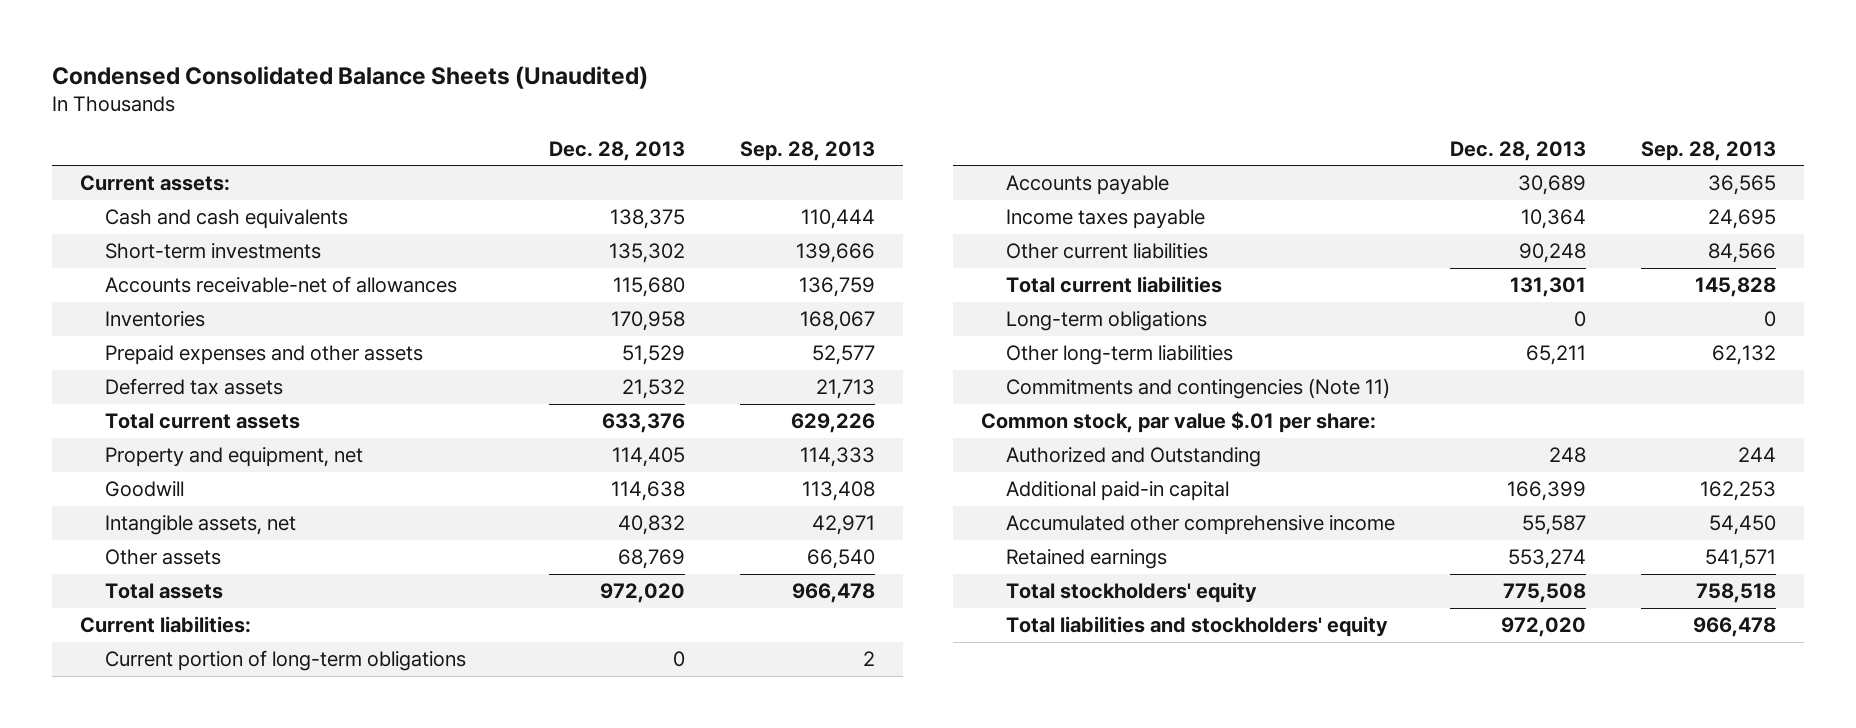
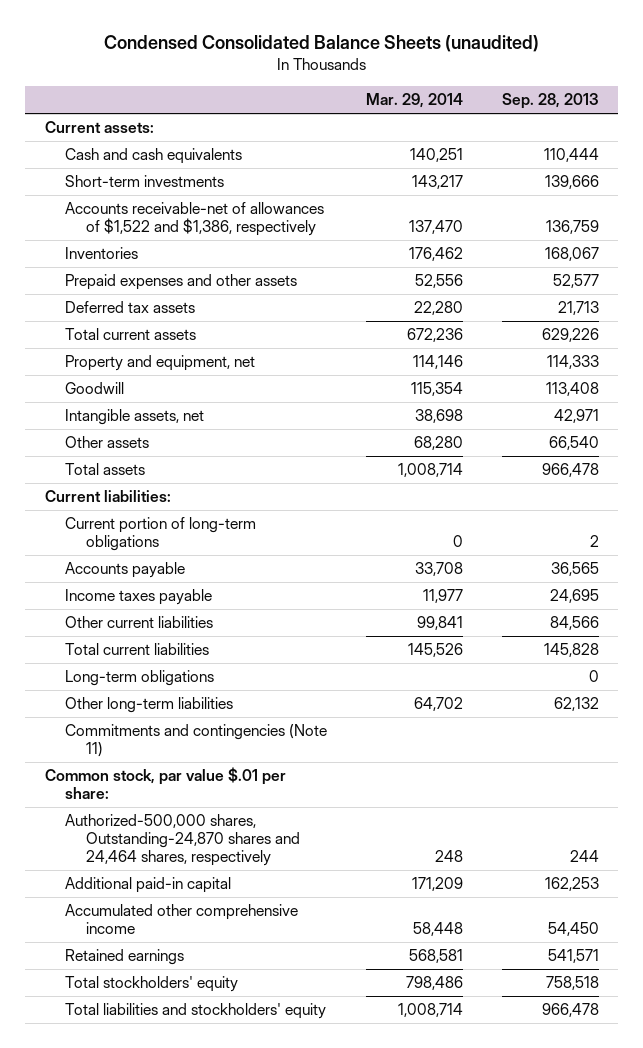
[52,65,649,89] Condensed Consolidated Balance Sheets (Unaudited) -> [103,35,539,53] Condensed Consolidated Balance Sheets (unaudited)
[548,140,685,161] Dec. 28, 2013 -> none
none -> [365,93,463,109] Mar. 29, 2014
[104,275,457,293] Accounts receivable-net of allowances -> [65,202,325,237] Accounts receivable-net of allowances of $1,522 and $1,386, respectively
[1005,446,1261,467] Authorized and Outstanding -> [65,814,300,867] Authorized-500,000 shares, Outstanding-24,870 shares and 24,464 shares, respectively

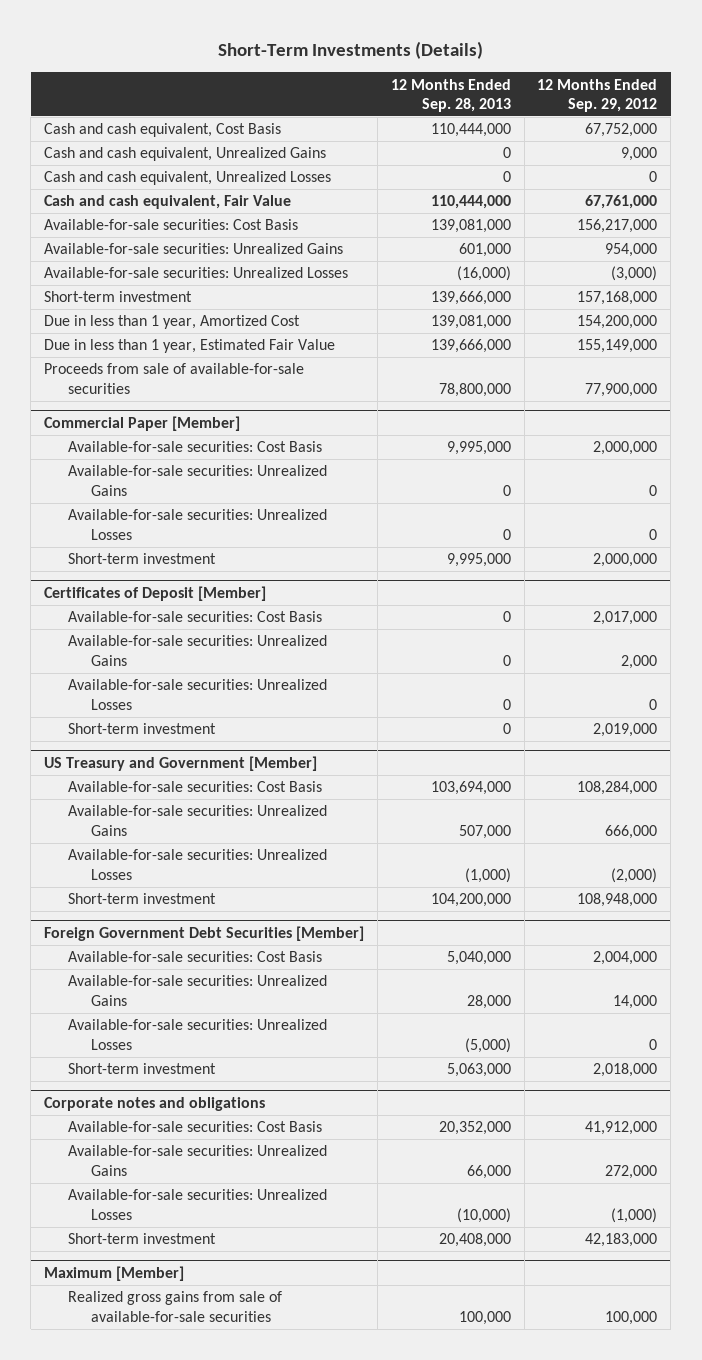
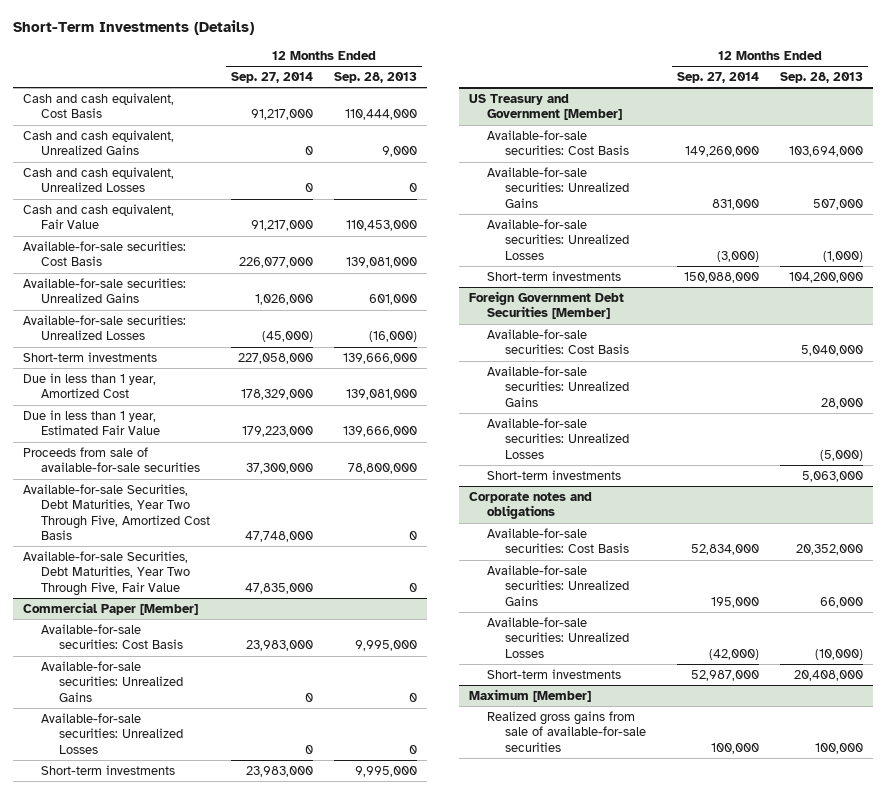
[537,78,658,112] 12 Months Ended Sep. 29, 2012 -> none
none -> [230,71,313,83] Sep. 27, 2014
[502,147,511,159] 0 -> [381,146,417,158] 9,000
[430,195,511,210] 110,444,000 -> [345,220,417,232] 110,453,000
[44,291,193,303] Short-term investment -> [22,351,157,362] Short-term investments
none -> [22,483,210,541] Available-for-sale Securities, Debt Maturities, Year Two Through Five, Amortized Cost Basis
none -> [22,550,190,596] Available-for-sale Securities, Debt Maturities, Year Two Through Five, Fair Value
[44,586,267,602] Certificates of Deposit [Member] -> none
[67,611,322,623] Available-for-sale securities: Cost Basis -> none
[67,635,327,666] Available-for-sale securities: Unrealized Gains -> none
[67,679,327,710] Available-for-sale securities: Unrealized Losses -> none
[67,723,216,735] Short-term investment -> none
[67,553,216,565] Short-term investment -> [40,764,175,775] Short-term investments
[67,893,216,905] Short-term investment -> [487,270,622,281] Short-term investments
[67,1063,216,1075] Short-term investment -> [487,469,622,480] Short-term investments
[67,1233,216,1245] Short-term investment -> [487,668,622,679] Short-term investments

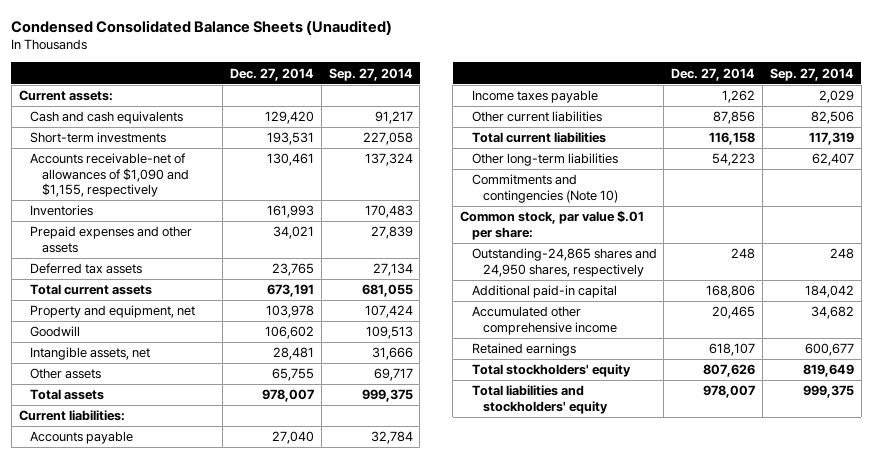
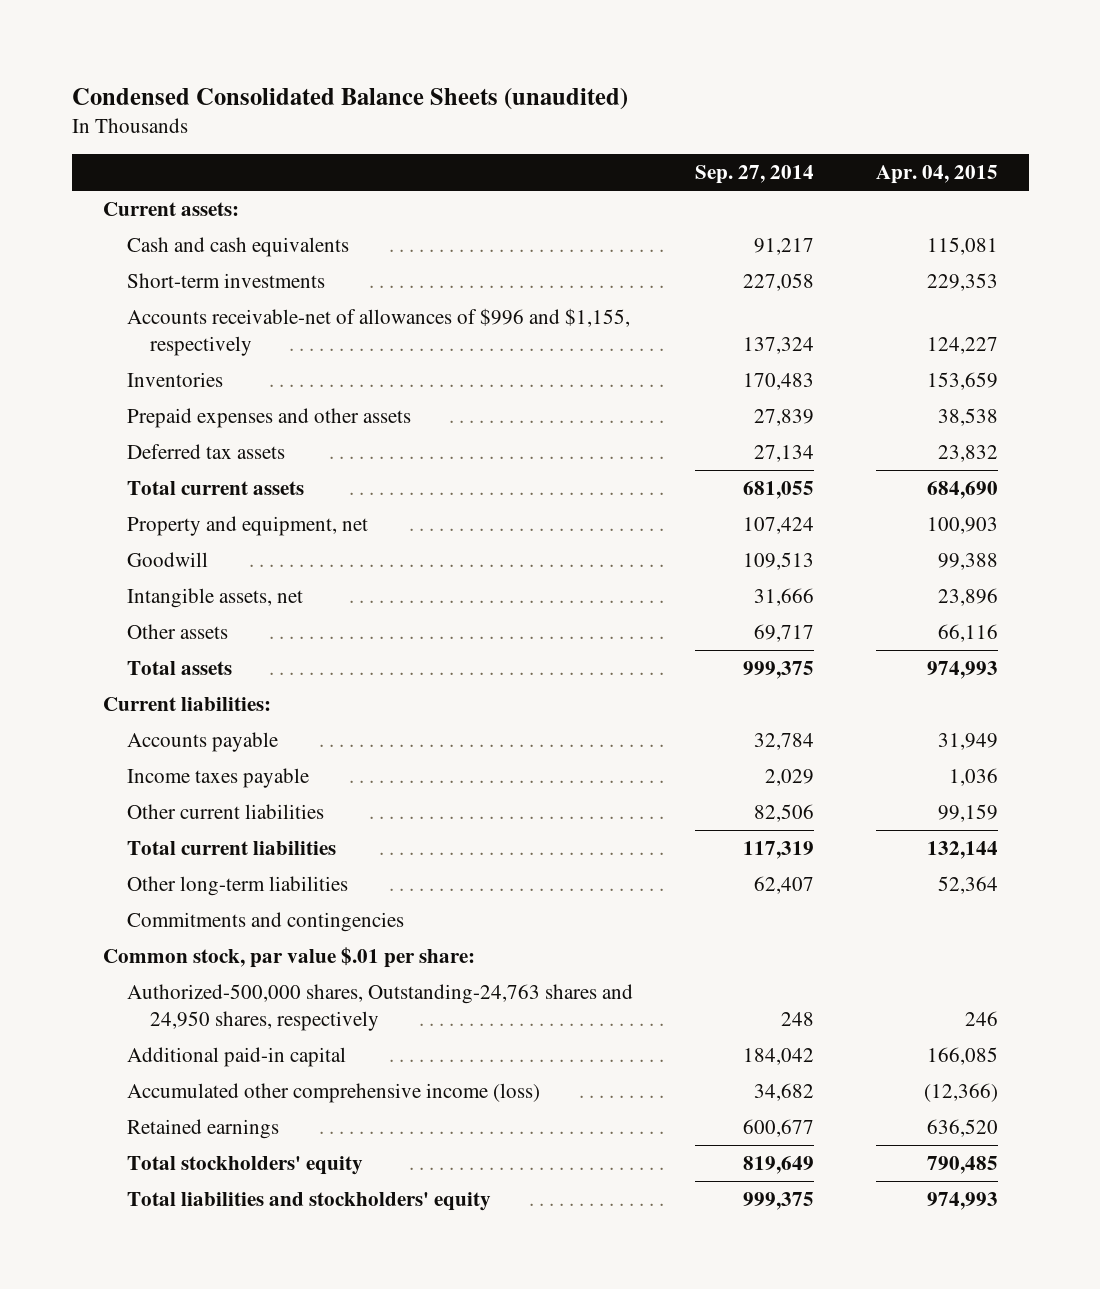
[11,19,393,35] Condensed Consolidated Balance Sheets (Unaudited) -> [71,87,628,110] Condensed Consolidated Balance Sheets (unaudited)
[230,67,315,81] Dec. 27, 2014 -> none
none -> [875,165,998,185] Apr. 04, 2015
[30,153,190,197] Accounts receivable-net of allowances of $1,090 and $1,155, respectively -> [126,307,630,357] Accounts receivable-net of allowances of $996 and $1,155, respectively
[471,174,619,203] Commitments and contingencies (Note 10) -> [126,911,404,932] Commitments and contingencies
[471,248,657,277] Outstanding-24,865 shares and 24,950 shares, respectively -> [126,983,633,1032] Authorized-500,000 shares, Outstanding-24,763 shares and 24,950 shares, respectively
[471,306,618,335] Accumulated other comprehensive income -> [126,1082,540,1103] Accumulated other comprehensive income (loss)

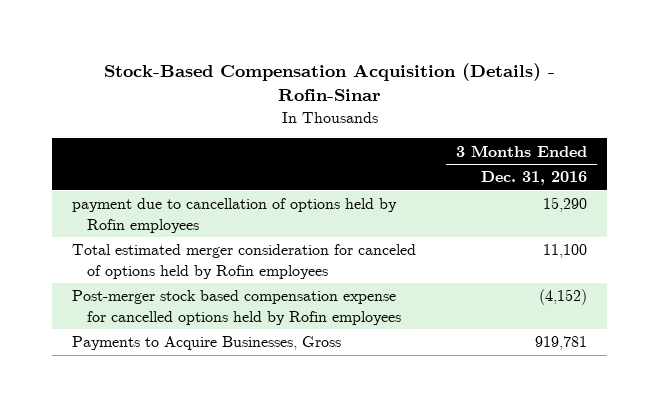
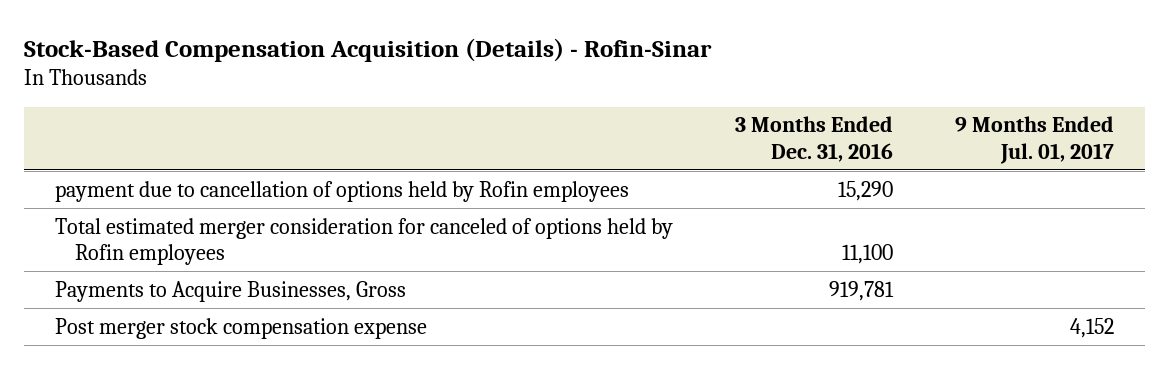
none -> [954,116,1114,164] 9 Months Ended Jul. 01, 2017
[72,290,402,325] Post-merger stock based compensation expense for cancelled options held by Rofin employees -> none
none -> [54,317,427,339] Post merger stock compensation expense

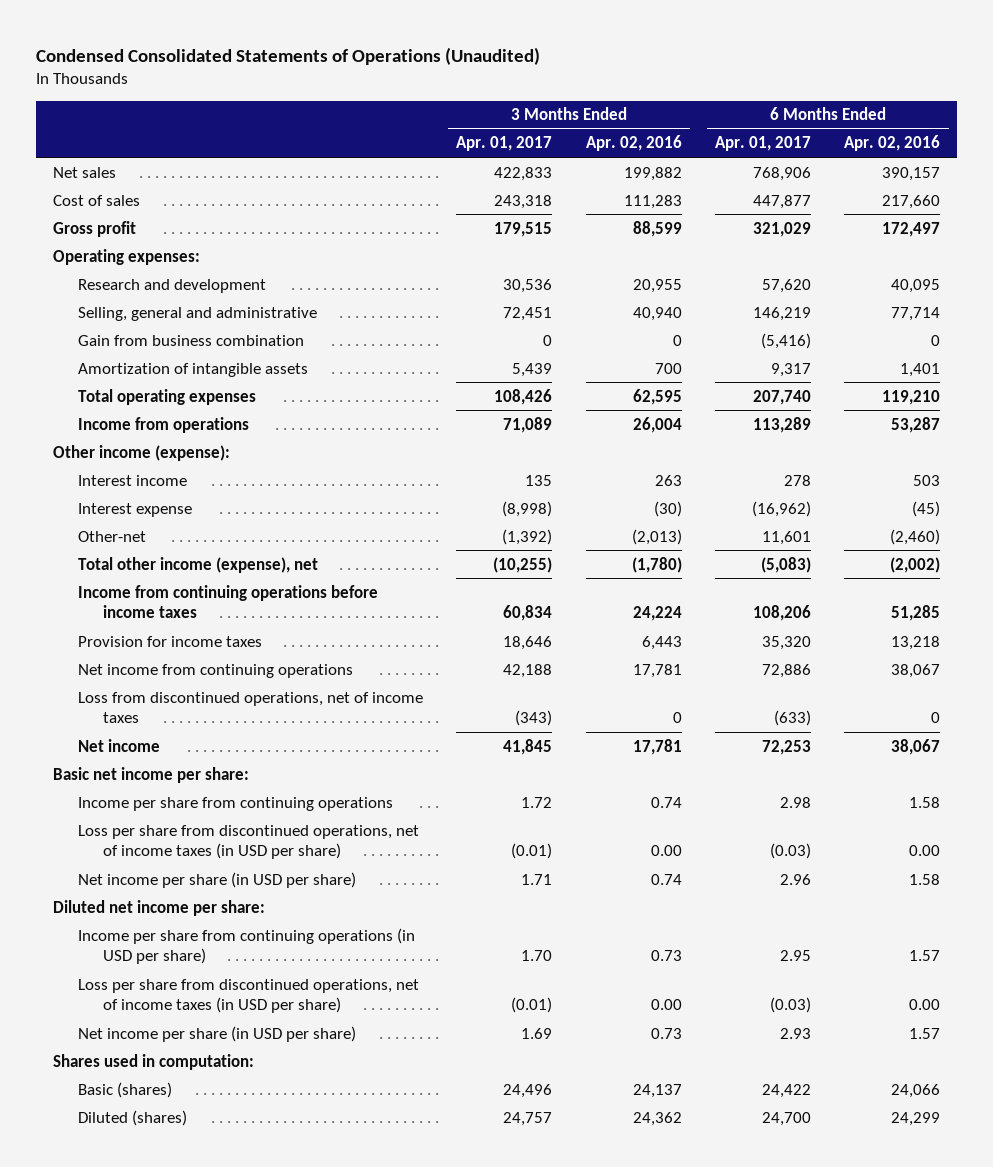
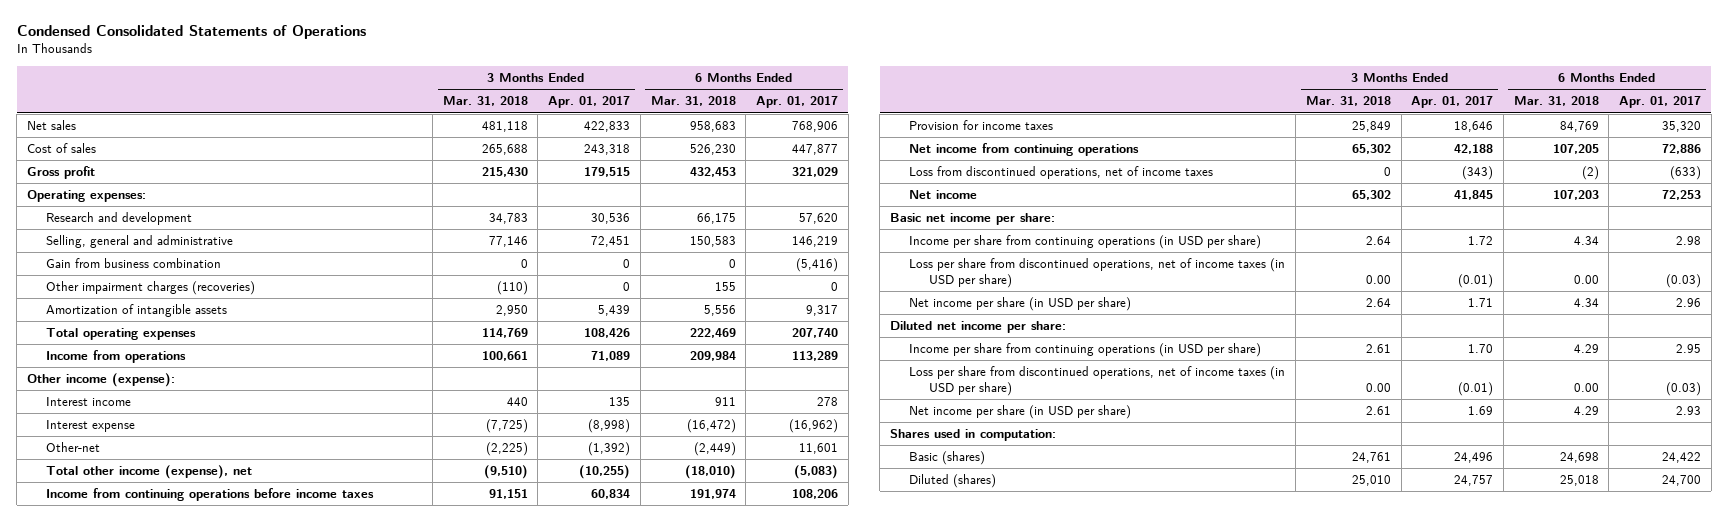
[36,46,541,65] Condensed Consolidated Statements of Operations (Unaudited) -> [16,25,366,40] Condensed Consolidated Statements of Operations
[585,135,682,152] Apr. 02, 2016 -> none
[844,135,941,152] Apr. 02, 2016 -> none
none -> [442,96,528,107] Mar. 31, 2018
none -> [650,96,736,107] Mar. 31, 2018
none -> [46,281,256,296] Other impairment charges (recoveries)
[77,796,393,811] Income per share from continuing operations -> [909,235,1262,250] Income per share from continuing operations (in USD per share)

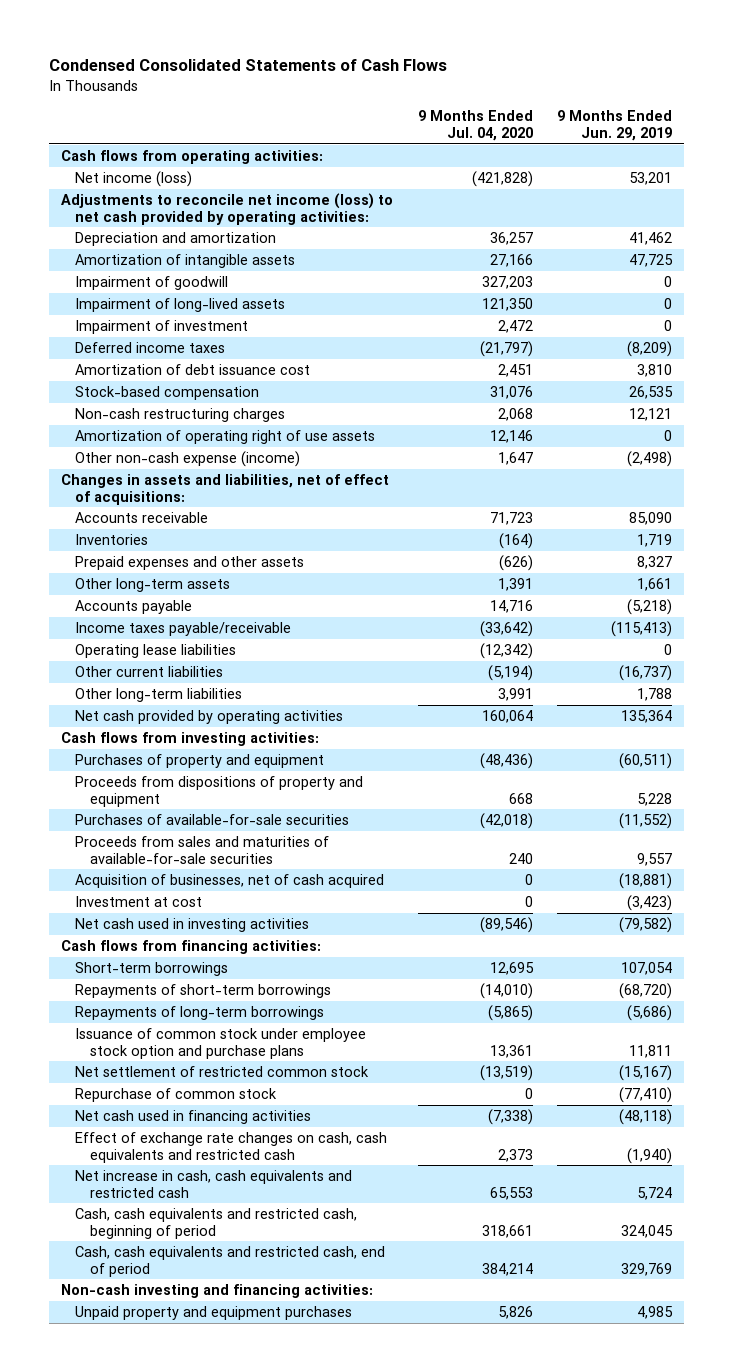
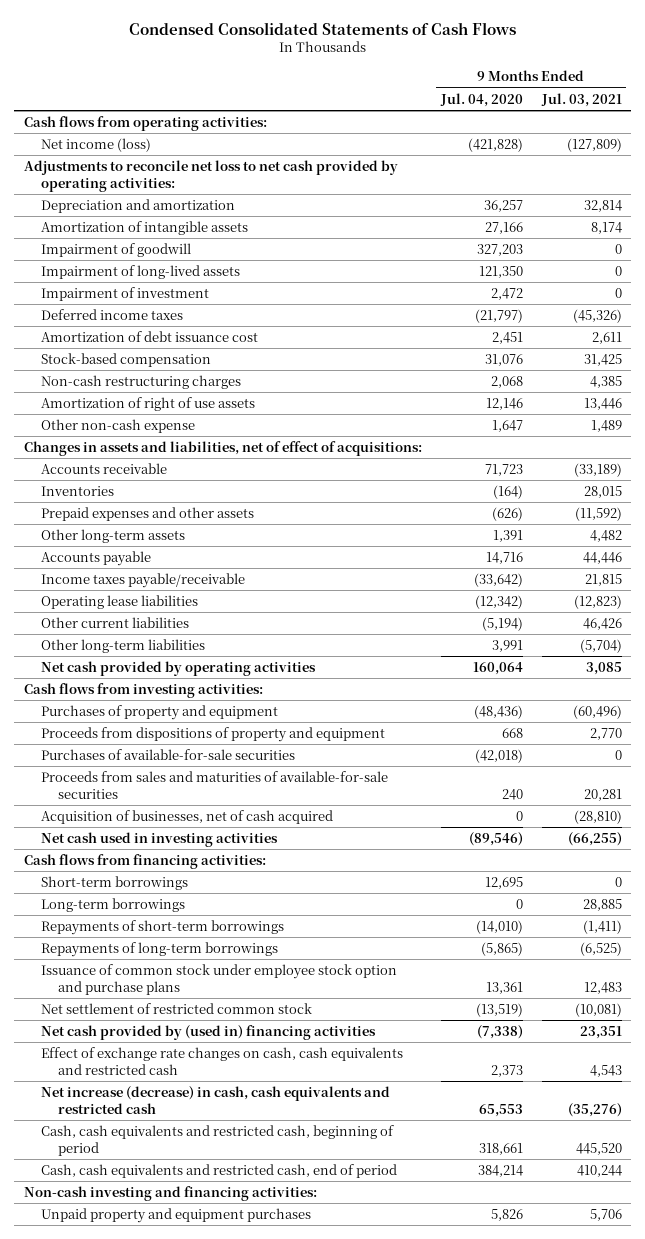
[557,110,673,142] 9 Months Ended Jun. 29, 2019 -> none
none -> [540,92,622,107] Jul. 03, 2021
[61,192,394,225] Adjustments to reconcile net income (loss) to net cash provided by operating activities: -> [23,160,398,192] Adjustments to reconcile net loss to net cash provided by operating activities:
[75,429,376,444] Amortization of operating right of use assets -> [41,397,256,412] Amortization of right of use assets
[75,450,301,467] Other non-cash expense (income) -> [41,419,196,434] Other non-cash expense
[75,895,203,907] Investment at cost -> none
none -> [41,898,186,913] Long-term borrowings
[75,1087,278,1102] Repurchase of common stock -> none
[75,1109,312,1124] Net cash used in financing activities -> [41,1025,377,1041] Net cash provided by (used in) financing activities
[75,1169,353,1198] Net increase in cash, cash equivalents and restricted cash -> [41,1086,391,1114] Net increase (decrease) in cash, cash equivalents and restricted cash

